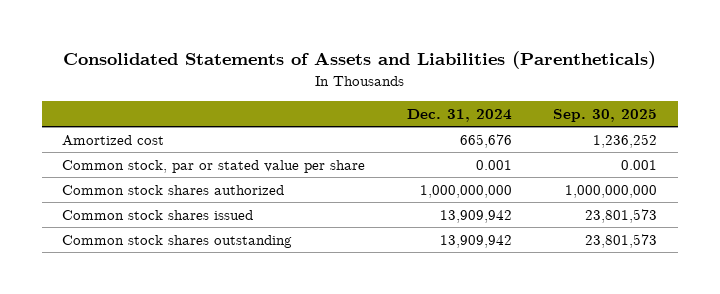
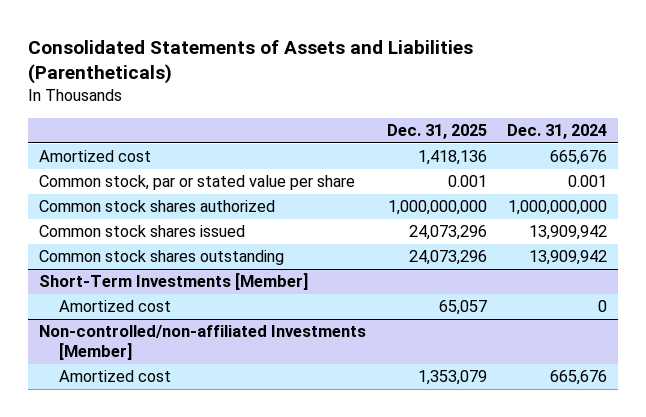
[553,108,658,122] Sep. 30, 2025 -> none
none -> [386,124,487,140] Dec. 31, 2025
none -> [38,273,308,291] Short-Term Investments [Member]
none -> [59,300,172,313] Amortized cost
none -> [38,325,366,360] Non-controlled/non-affiliated Investments [Member]
none -> [59,370,172,383] Amortized cost

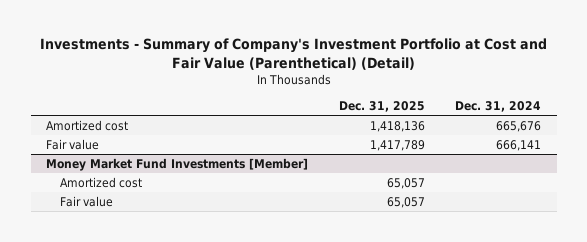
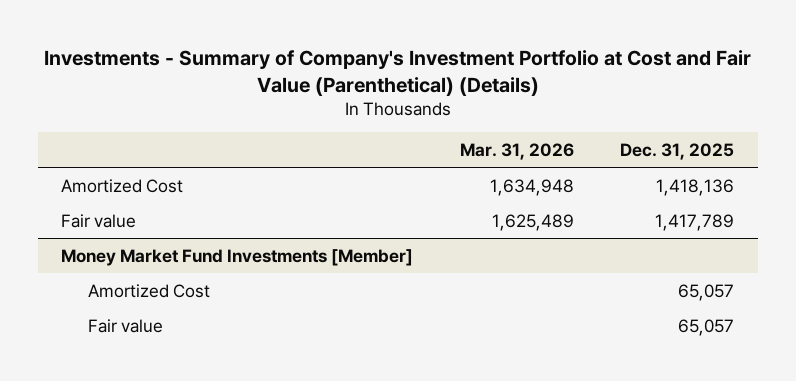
[39,38,547,71] Investments - Summary of Company's Investment Portfolio at Cost and Fair Value (Parenthetical) (Detail) -> [43,49,751,96] Investments - Summary of Company's Investment Portfolio at Cost and Fair Value (Parenthetical) (Details)
[455,101,542,113] Dec. 31, 2024 -> none
none -> [459,142,574,160] Mar. 31, 2026
[46,119,129,131] Amortized cost -> [61,178,184,193] Amortized Cost
[59,176,142,188] Amortized cost -> [87,283,210,298] Amortized Cost

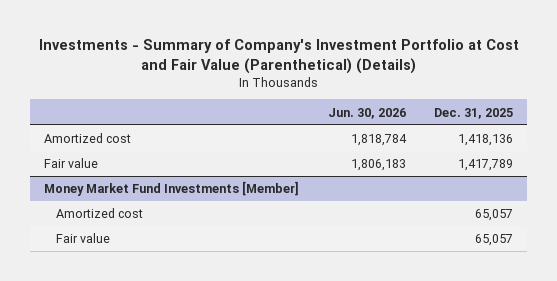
[459,142,574,160] Mar. 31, 2026 -> none
none -> [327,107,406,119] Jun. 30, 2026
[61,178,184,193] Amortized Cost -> [44,133,132,144] Amortized cost
[87,283,210,298] Amortized Cost -> [56,208,144,219] Amortized cost

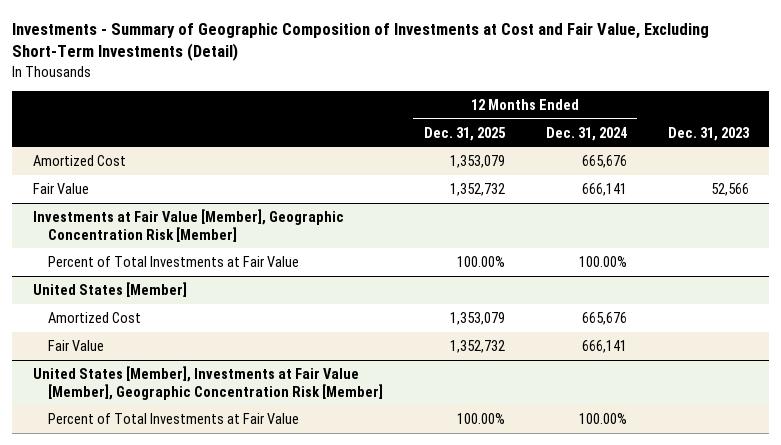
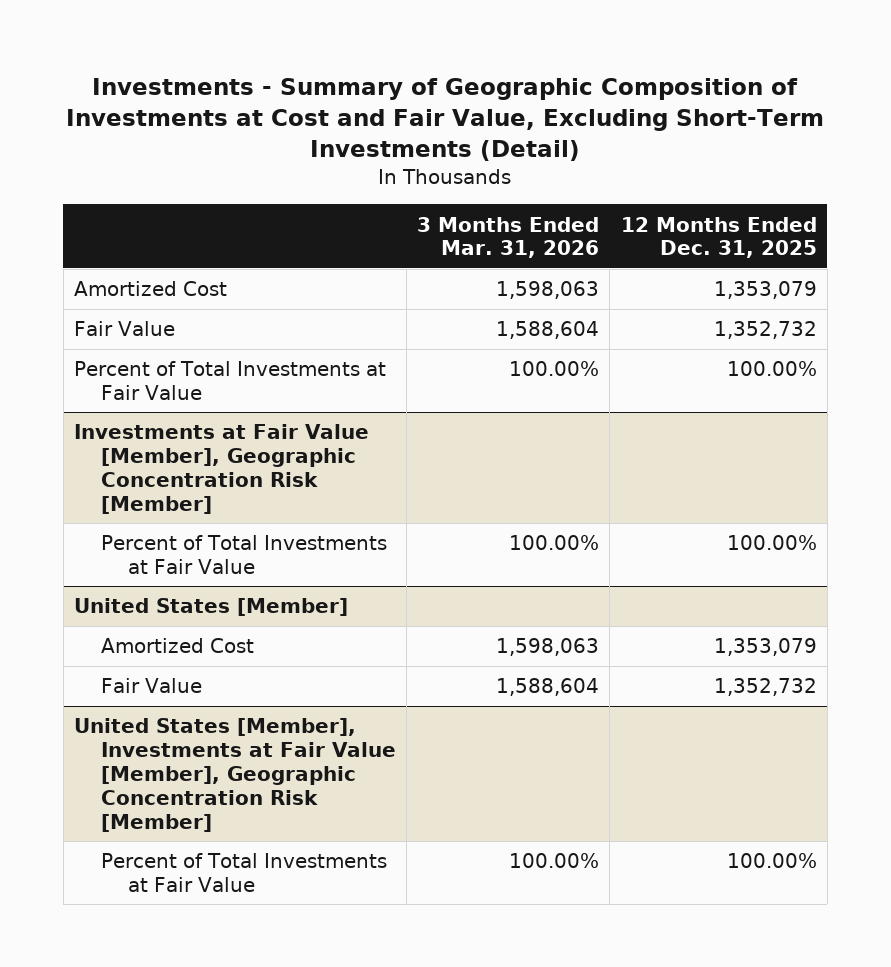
[545,126,627,141] Dec. 31, 2024 -> none
[667,126,750,141] Dec. 31, 2023 -> none
none -> [417,216,600,259] 3 Months Ended Mar. 31, 2026
none -> [74,361,387,401] Percent of Total Investments at Fair Value

